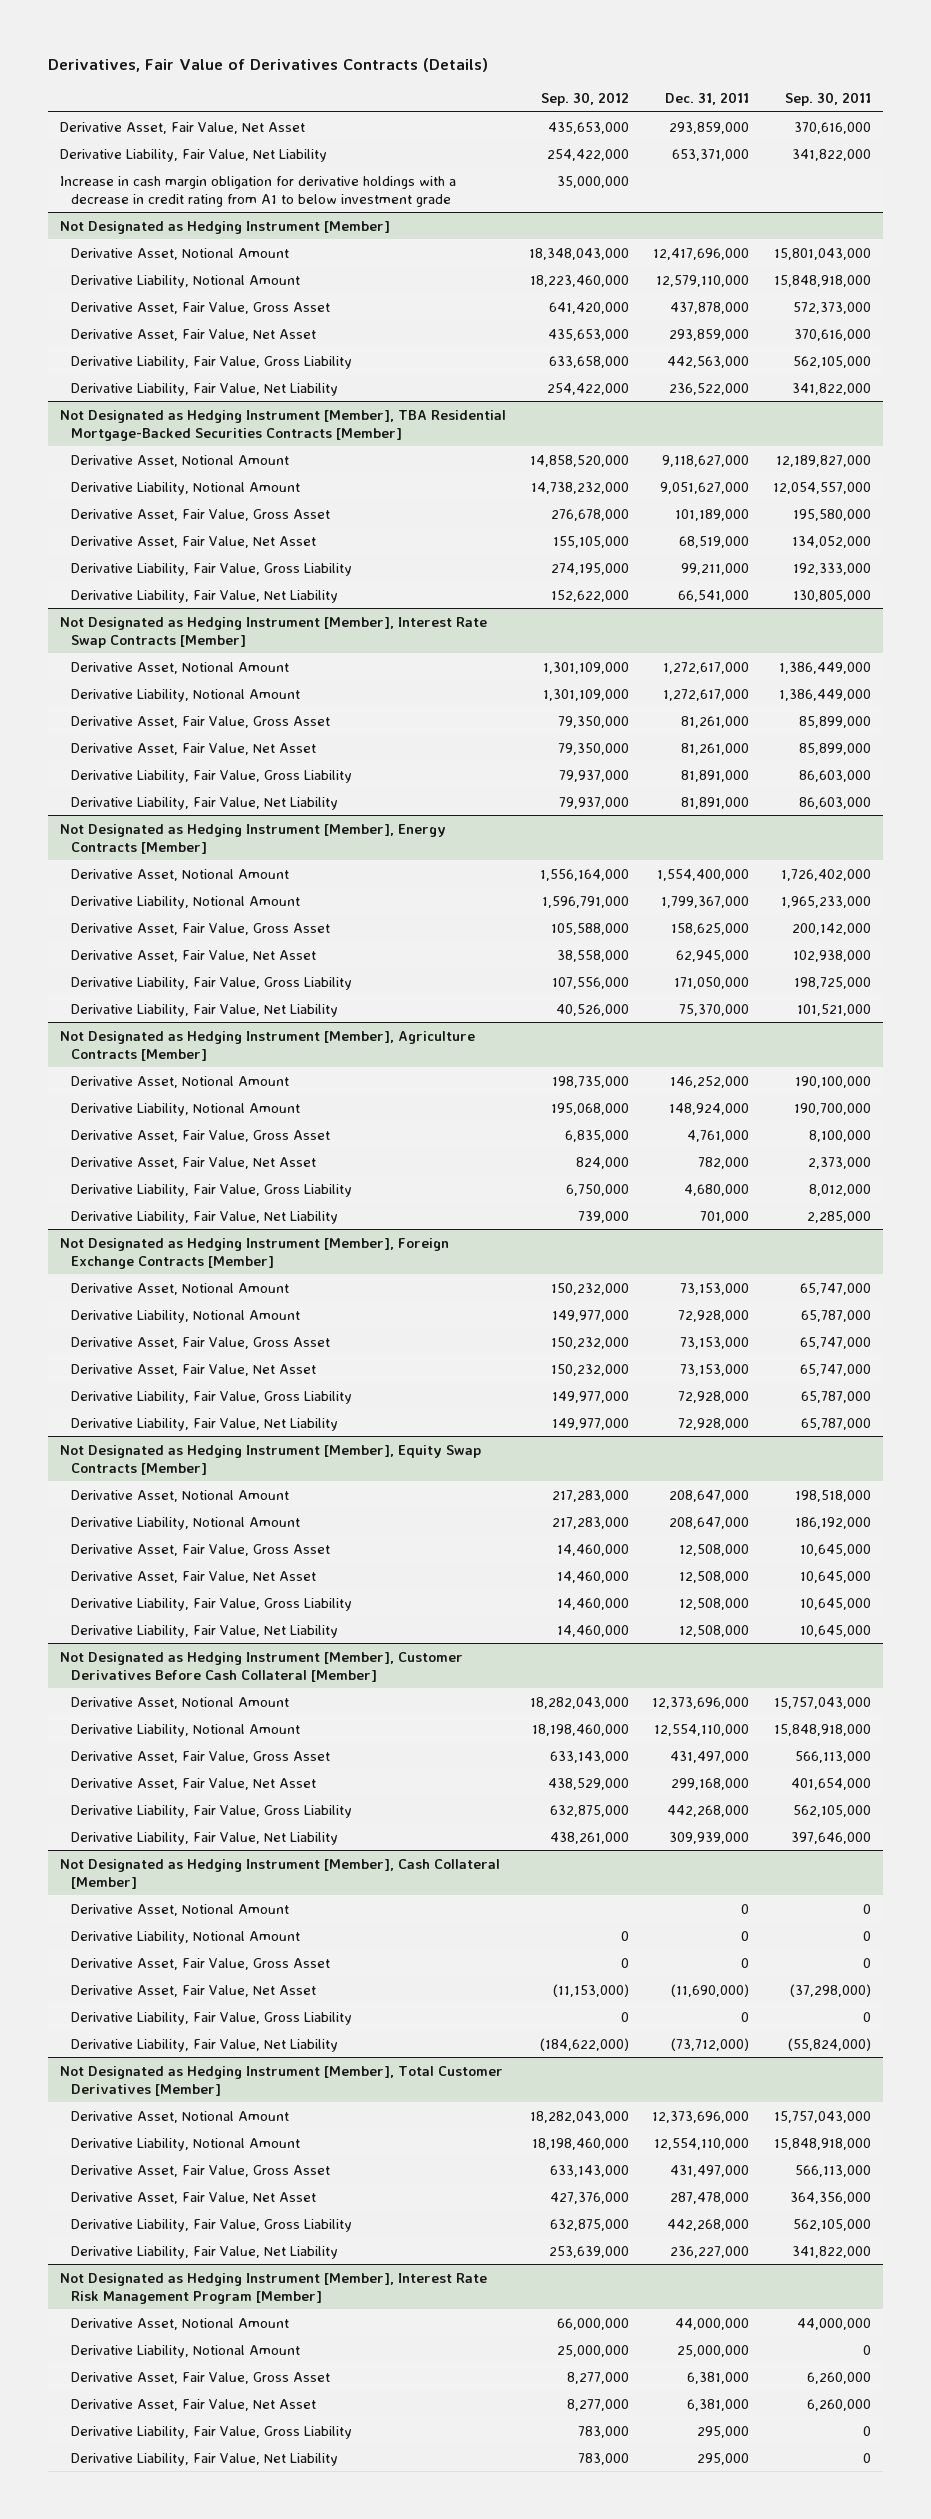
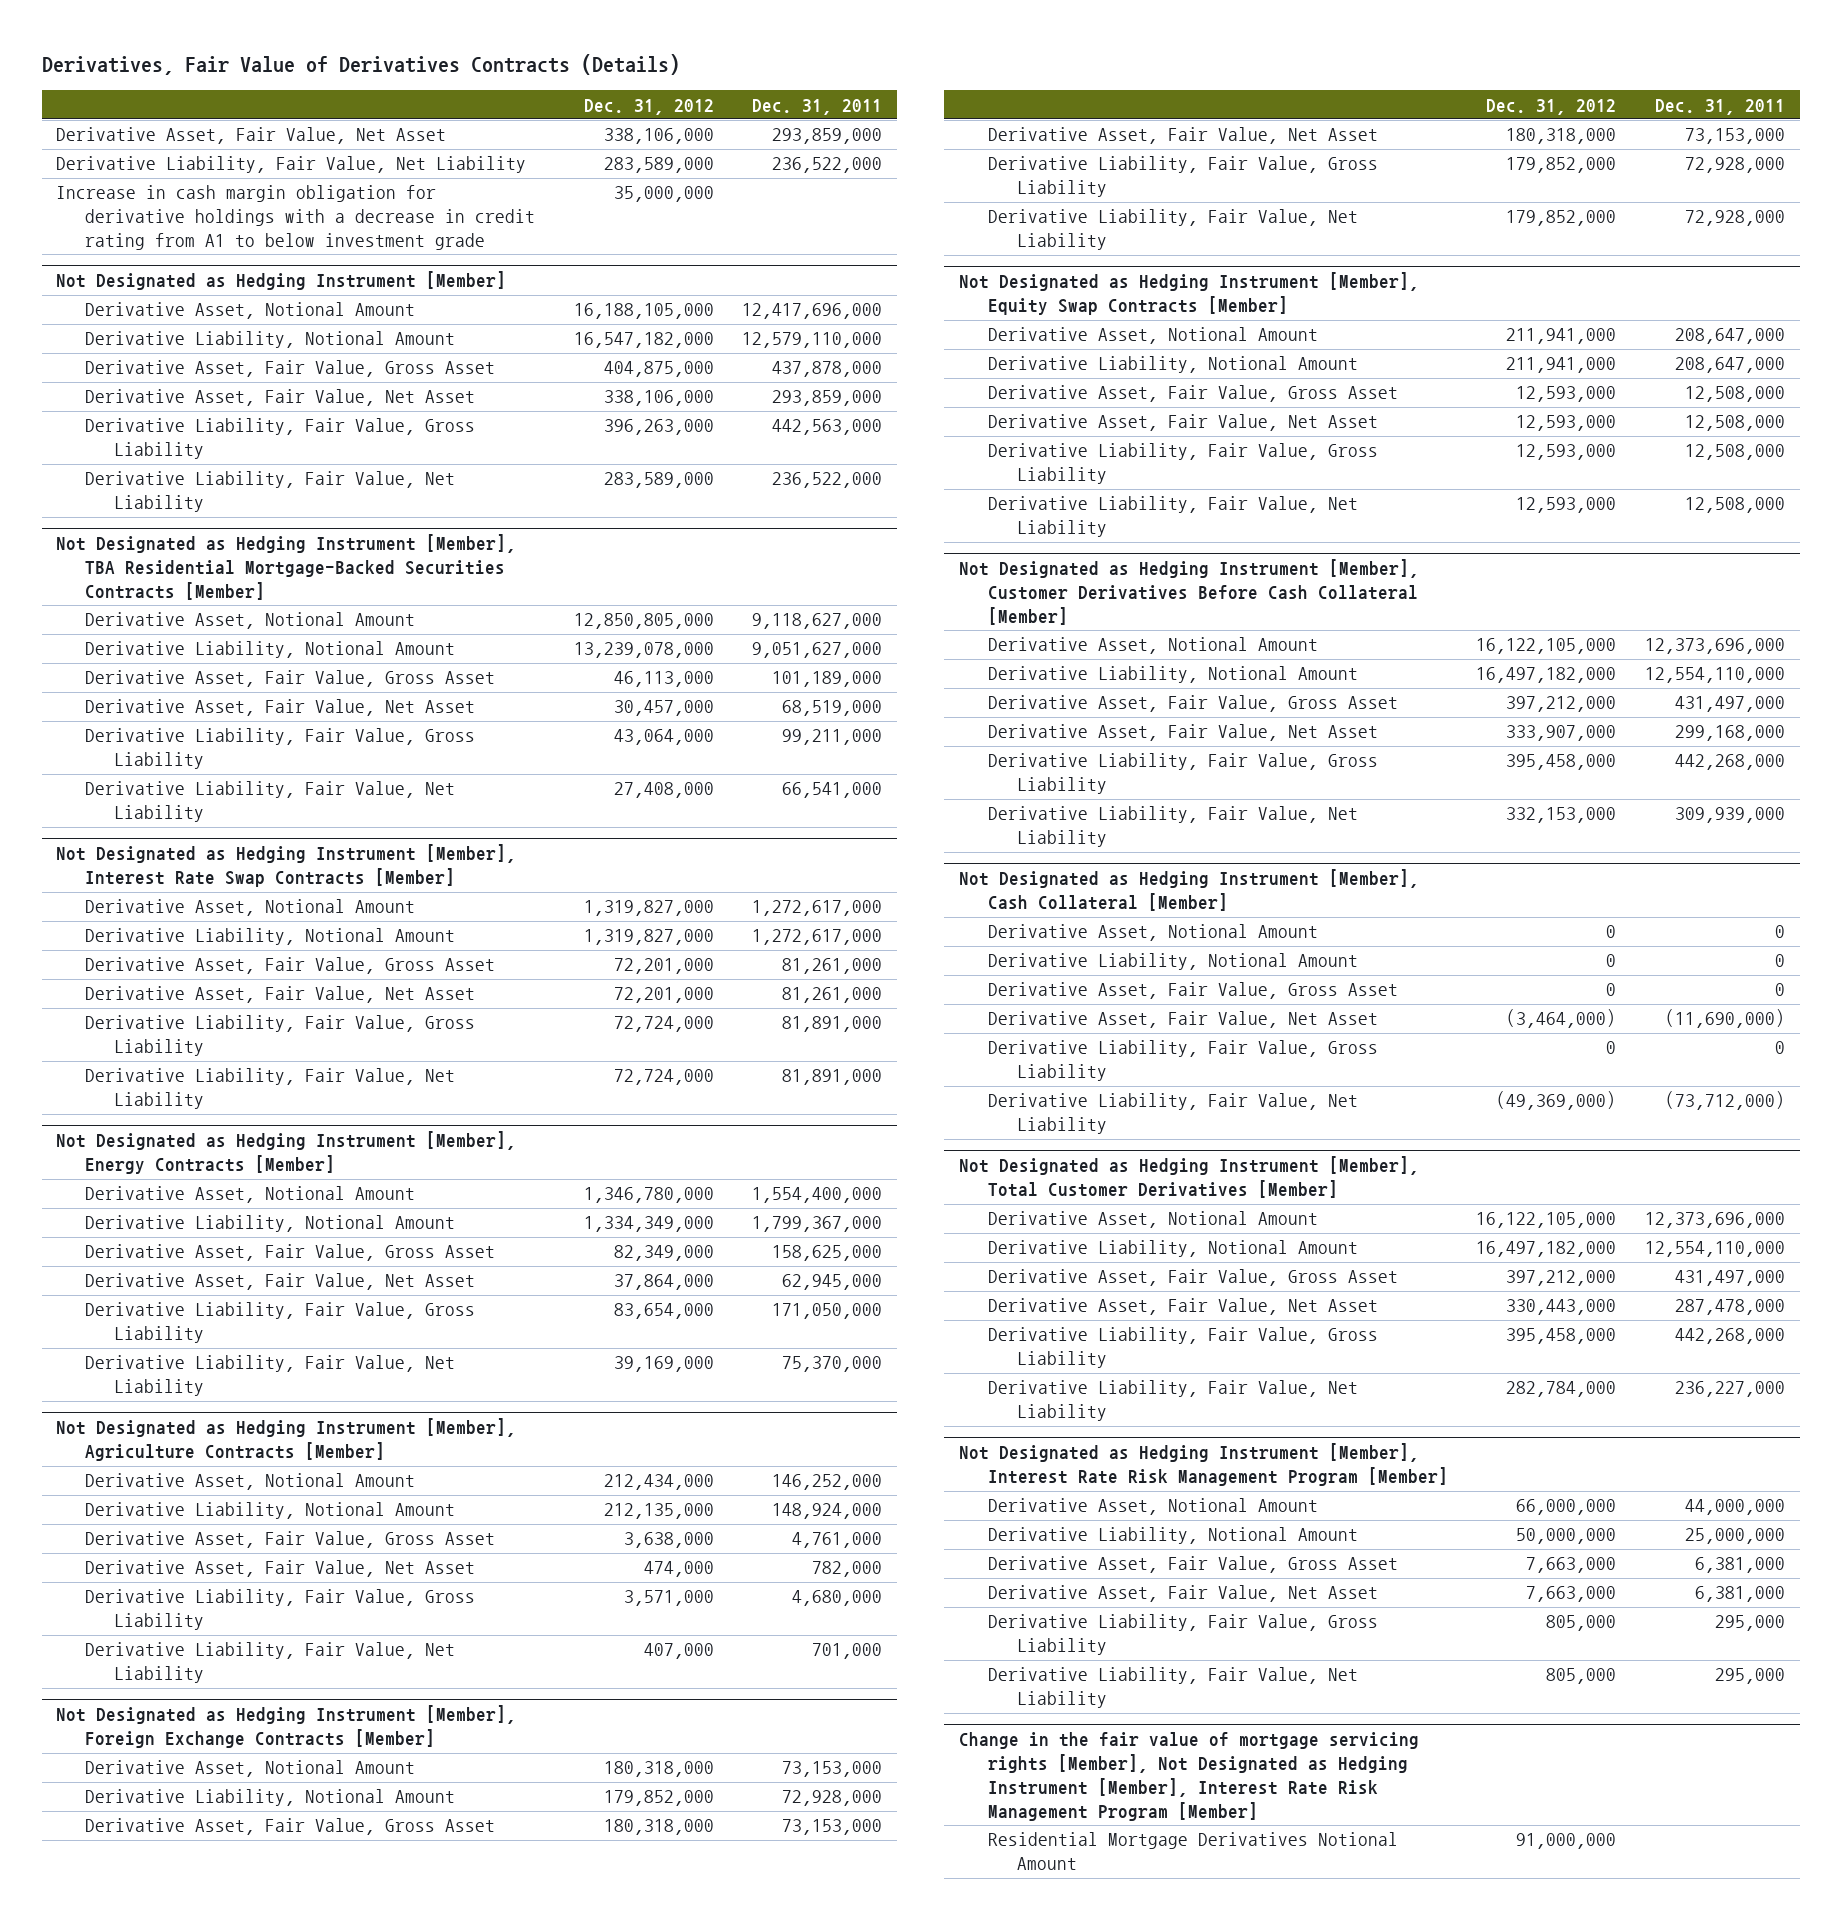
[541,92,630,107] Sep. 30, 2012 -> none
[784,92,871,107] Sep. 30, 2011 -> none
none -> [583,98,714,115] Dec. 31, 2012
[672,148,750,161] 653,371,000 -> [772,157,883,174] 236,522,000
none -> [958,1732,1419,1822] Change in the fair value of mortgage servicing rights [Member], Not Designated as Hedging Instrument [Member], Interest Rate Risk Management Program [Member]
none -> [987,1832,1398,1871] Residential Mortgage Derivatives Notional Amount

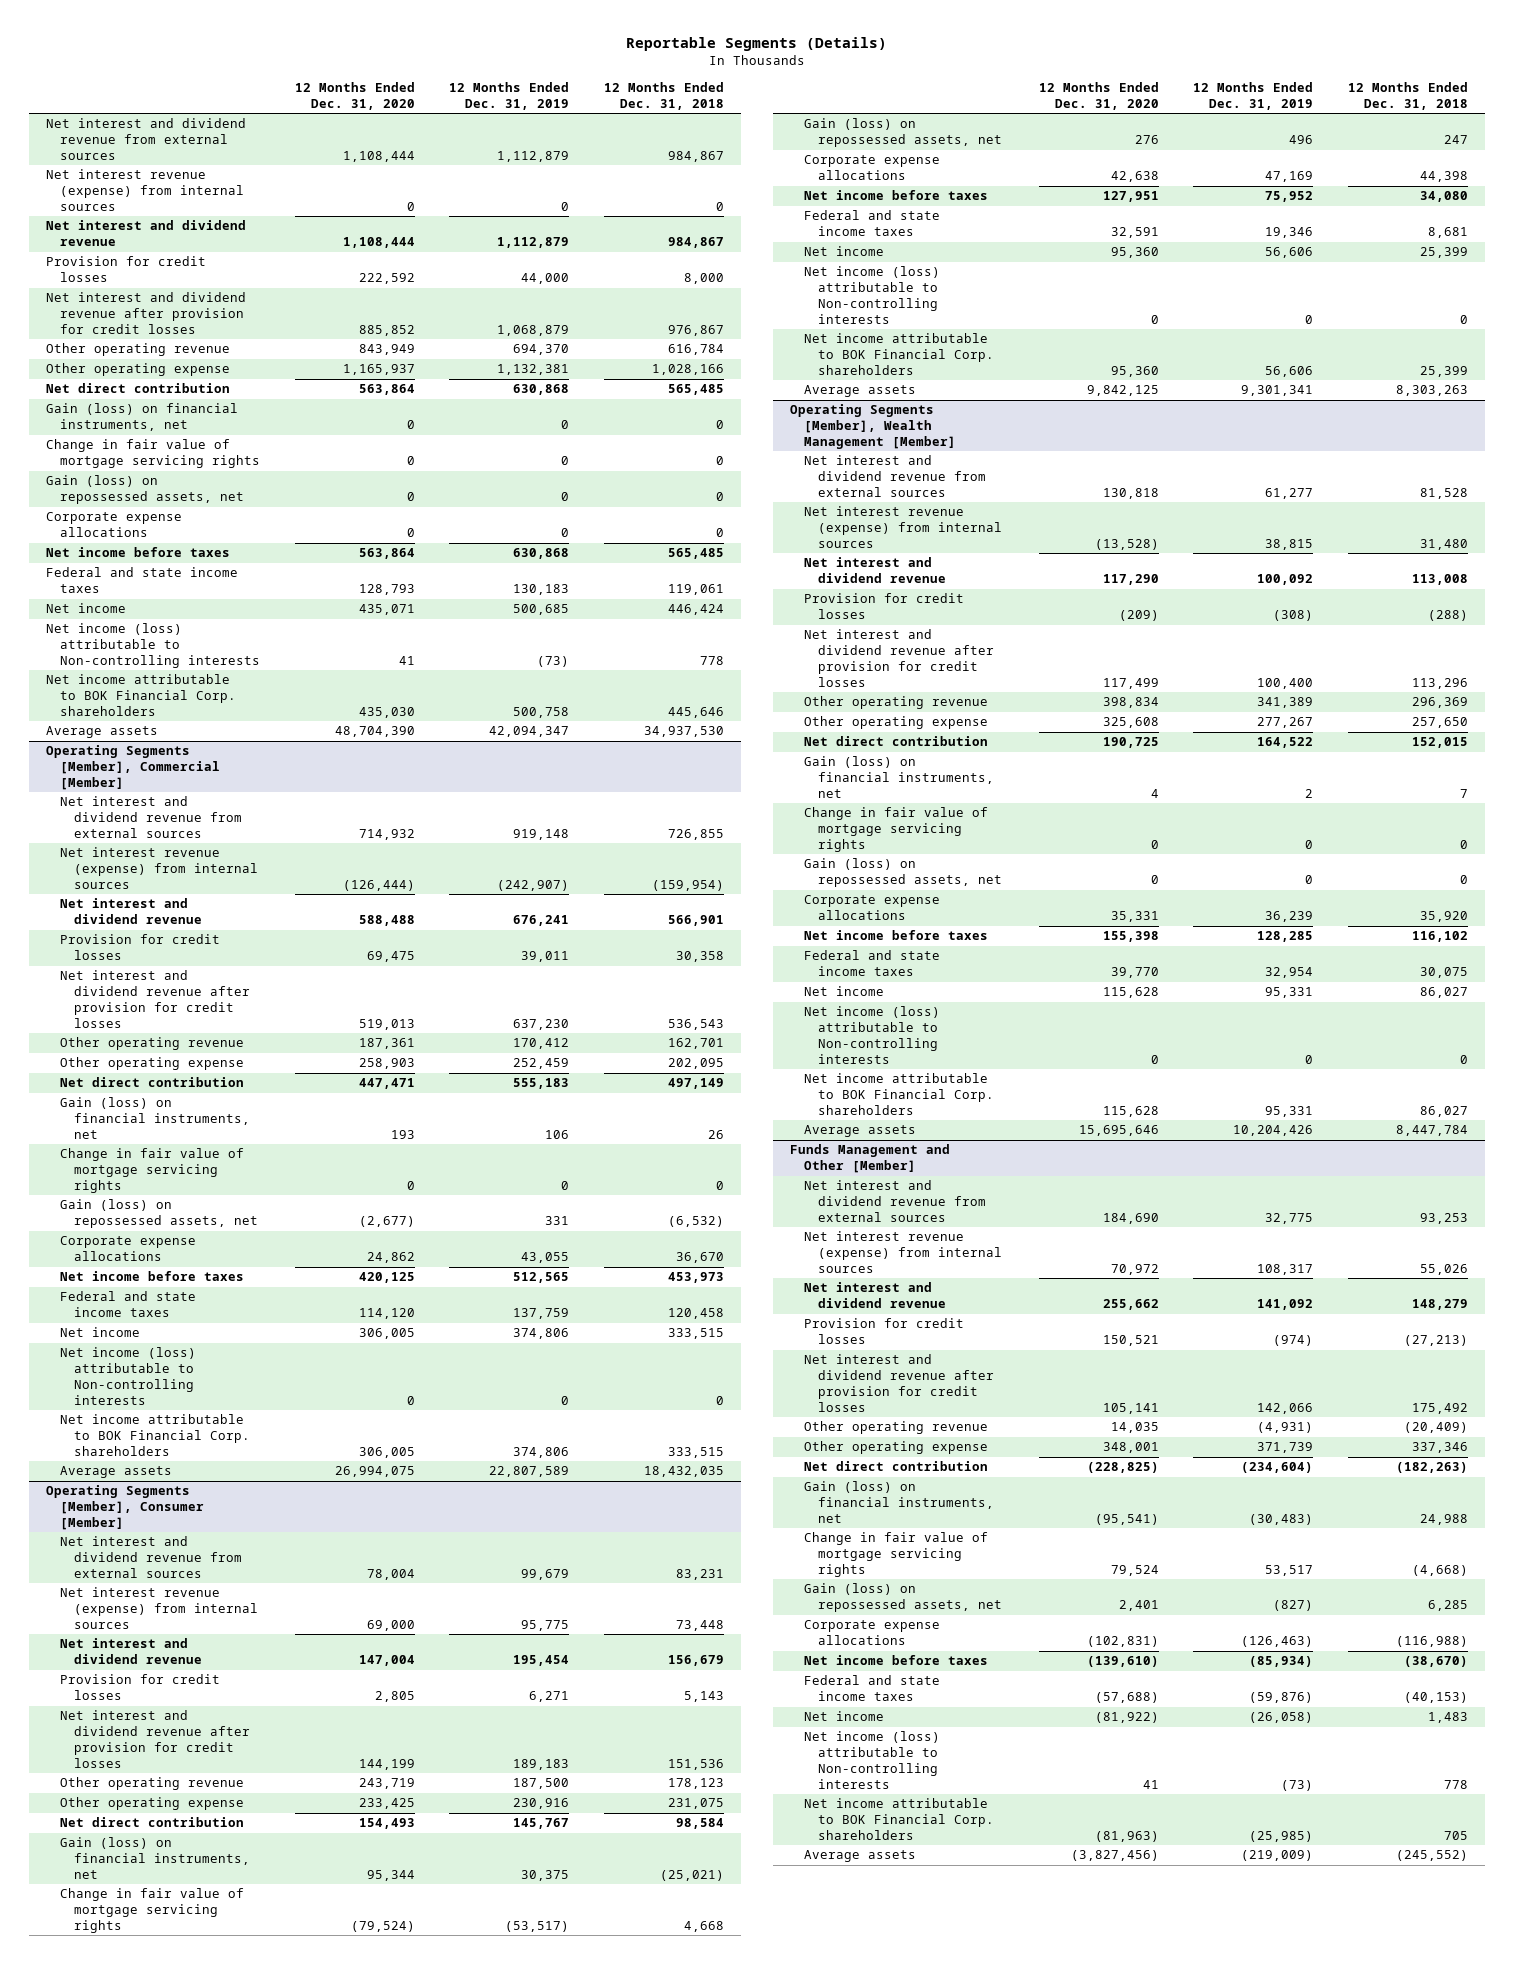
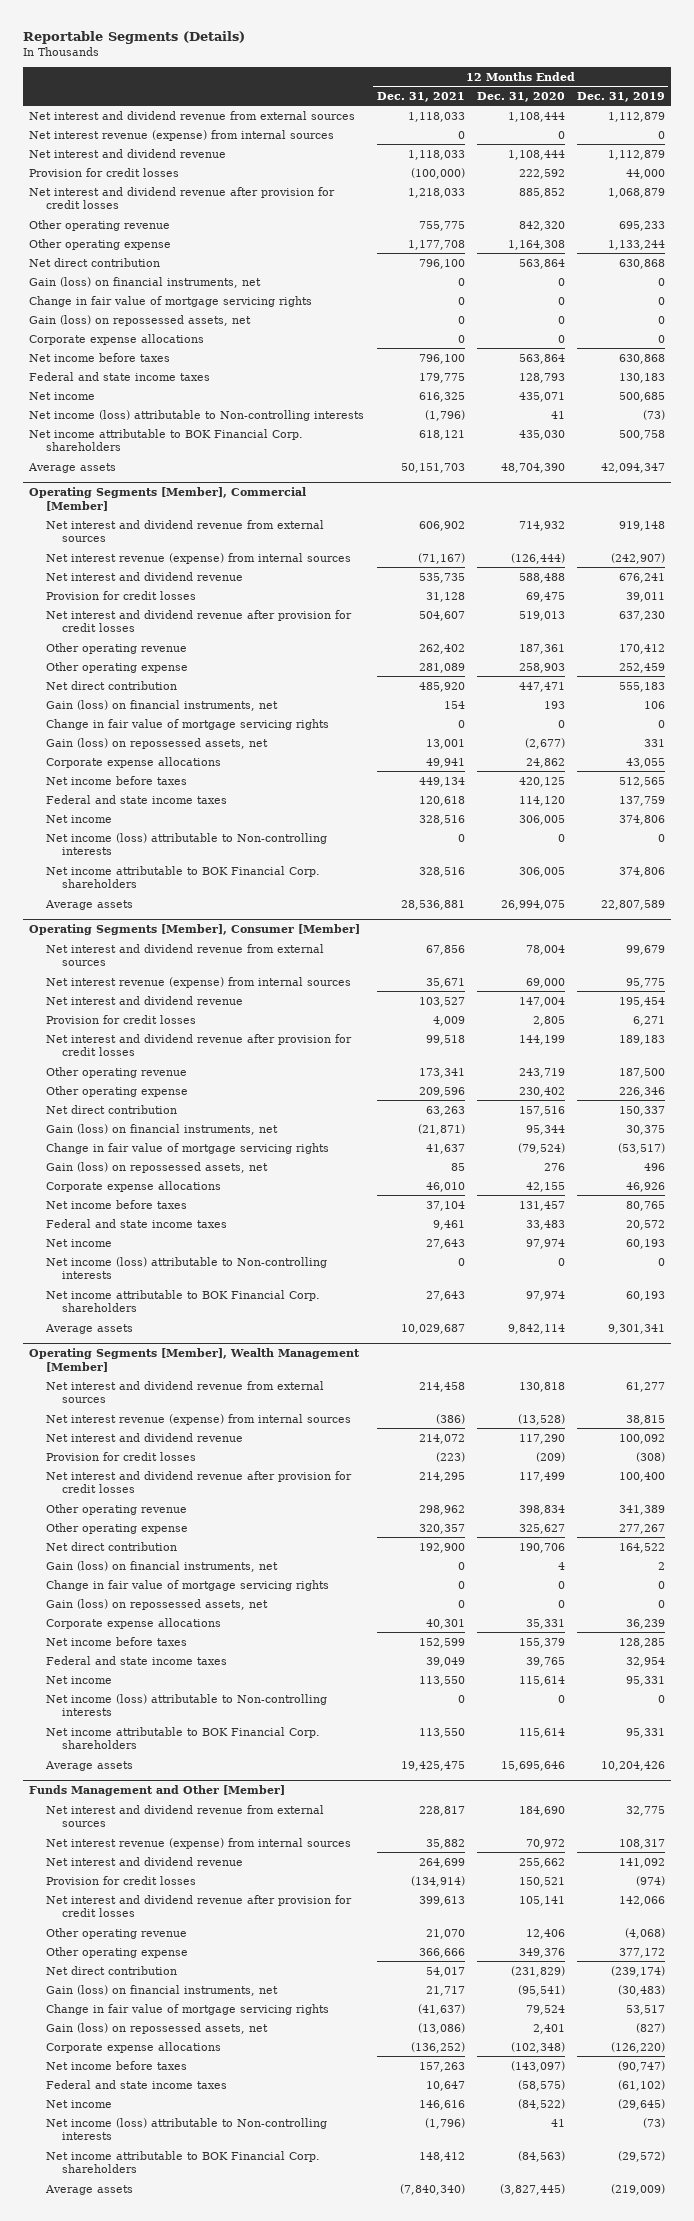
[604,82,725,110] 12 Months Ended Dec. 31, 2018 -> none
none -> [376,91,465,102] Dec. 31, 2021
[358,344,415,356] 843,949 -> [518,220,565,231] 842,320
[513,344,570,356] 694,370 -> [618,220,665,231] 695,233
[342,364,415,376] 1,165,937 -> [507,239,565,250] 1,164,308
[497,364,570,376] 1,132,381 -> [607,239,665,250] 1,133,244
[358,1798,415,1810] 233,425 -> [518,1086,565,1097] 230,402
[513,1798,570,1810] 230,916 -> [618,1086,665,1097] 226,346
[358,1818,415,1830] 154,493 -> [518,1105,565,1116] 157,516
[513,1818,570,1830] 145,767 -> [618,1105,665,1116] 150,337
[1110,171,1159,183] 42,638 -> [525,1181,565,1192] 42,155
[1265,171,1314,183] 47,169 -> [625,1181,665,1192] 46,926
[1102,191,1159,203] 127,951 -> [518,1200,565,1211] 131,457
[1265,191,1314,203] 75,952 -> [625,1200,665,1211] 80,765
[1110,227,1159,239] 32,591 -> [525,1219,565,1230] 33,483
[1265,227,1314,239] 19,346 -> [625,1219,665,1230] 20,572
[1110,247,1159,259] 95,360 -> [525,1238,565,1249] 97,974
[1265,247,1314,259] 56,606 -> [625,1238,665,1249] 60,193
[1110,366,1159,378] 95,360 -> [525,1290,565,1301] 97,974
[1265,366,1314,378] 56,606 -> [625,1290,665,1301] 60,193
[1086,385,1159,397] 9,842,125 -> [507,1323,565,1334] 9,842,114
[1102,717,1159,729] 325,608 -> [518,1523,565,1534] 325,627
[1102,737,1159,749] 190,725 -> [518,1542,565,1553] 190,706
[1102,931,1159,943] 155,398 -> [518,1637,565,1648] 155,379
[1110,967,1159,979] 39,770 -> [525,1656,565,1667] 39,765
[1102,987,1159,999] 115,628 -> [518,1675,565,1686] 115,614
[1102,1106,1159,1118] 115,628 -> [518,1727,565,1738] 115,614
[1110,1422,1159,1434] 14,035 -> [525,1928,565,1939] 12,406
[1257,1422,1314,1434] (4,931) -> [624,1927,665,1939] (4,068)
[1102,1442,1159,1454] 348,001 -> [518,1947,565,1958] 349,376
[1257,1442,1314,1454] 371,739 -> [618,1947,665,1958] 377,172
[1086,1462,1159,1474] (228,825) -> [510,1965,565,1977] (231,829)
[1241,1462,1314,1474] (234,604) -> [610,1965,665,1977] (239,174)
[1086,1636,1159,1648] (102,831) -> [510,2041,565,2053] (102,348)
[1241,1636,1314,1648] (126,463) -> [610,2041,665,2053] (126,220)
[1086,1656,1159,1668] (139,610) -> [510,2060,565,2072] (143,097)
[1249,1656,1314,1668] (85,934) -> [617,2060,665,2072] (90,747)
[1094,1692,1159,1704] (57,688) -> [517,2079,565,2091] (58,575)
[1249,1692,1314,1704] (59,876) -> [617,2079,665,2091] (61,102)
[1094,1712,1159,1724] (81,922) -> [517,2098,565,2110] (84,522)
[1249,1712,1314,1724] (26,058) -> [617,2098,665,2110] (29,645)
[1094,1831,1159,1843] (81,963) -> [517,2150,565,2162] (84,563)
[1249,1831,1314,1843] (25,985) -> [617,2150,665,2162] (29,572)
[1070,1850,1159,1862] (3,827,456) -> [499,2183,565,2195] (3,827,445)

